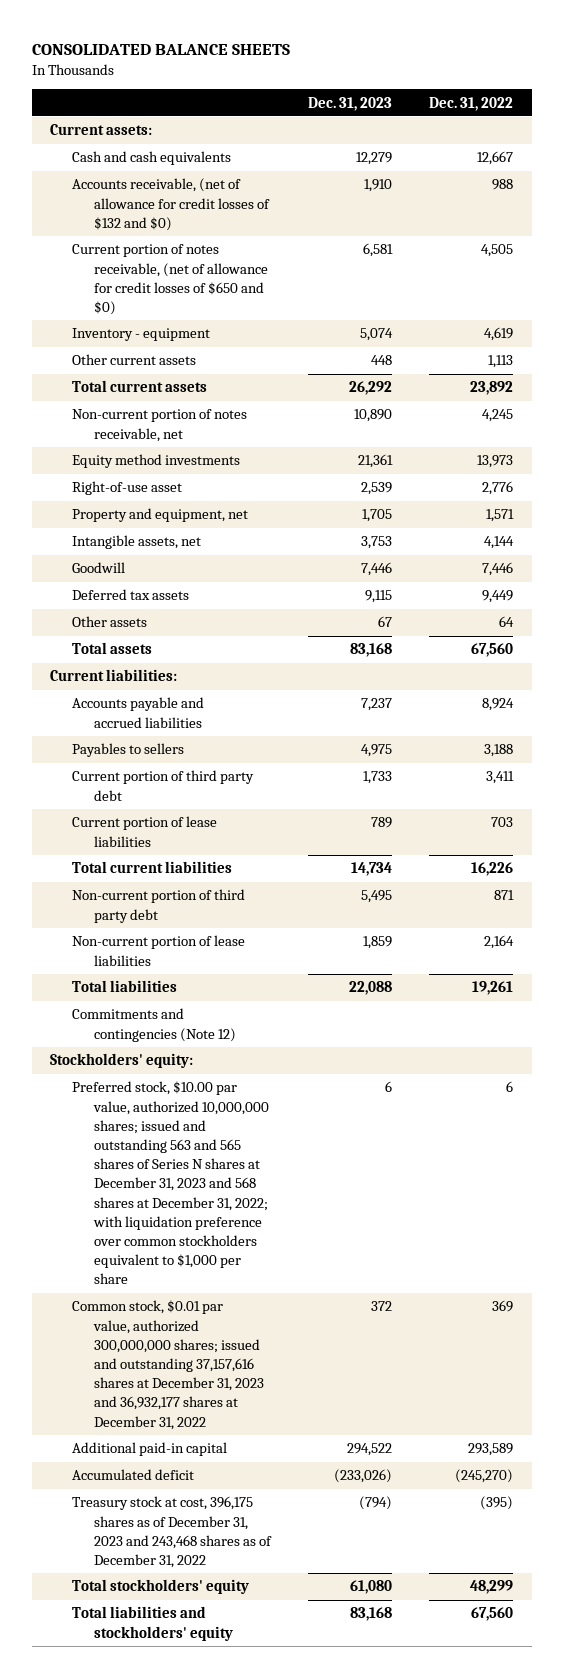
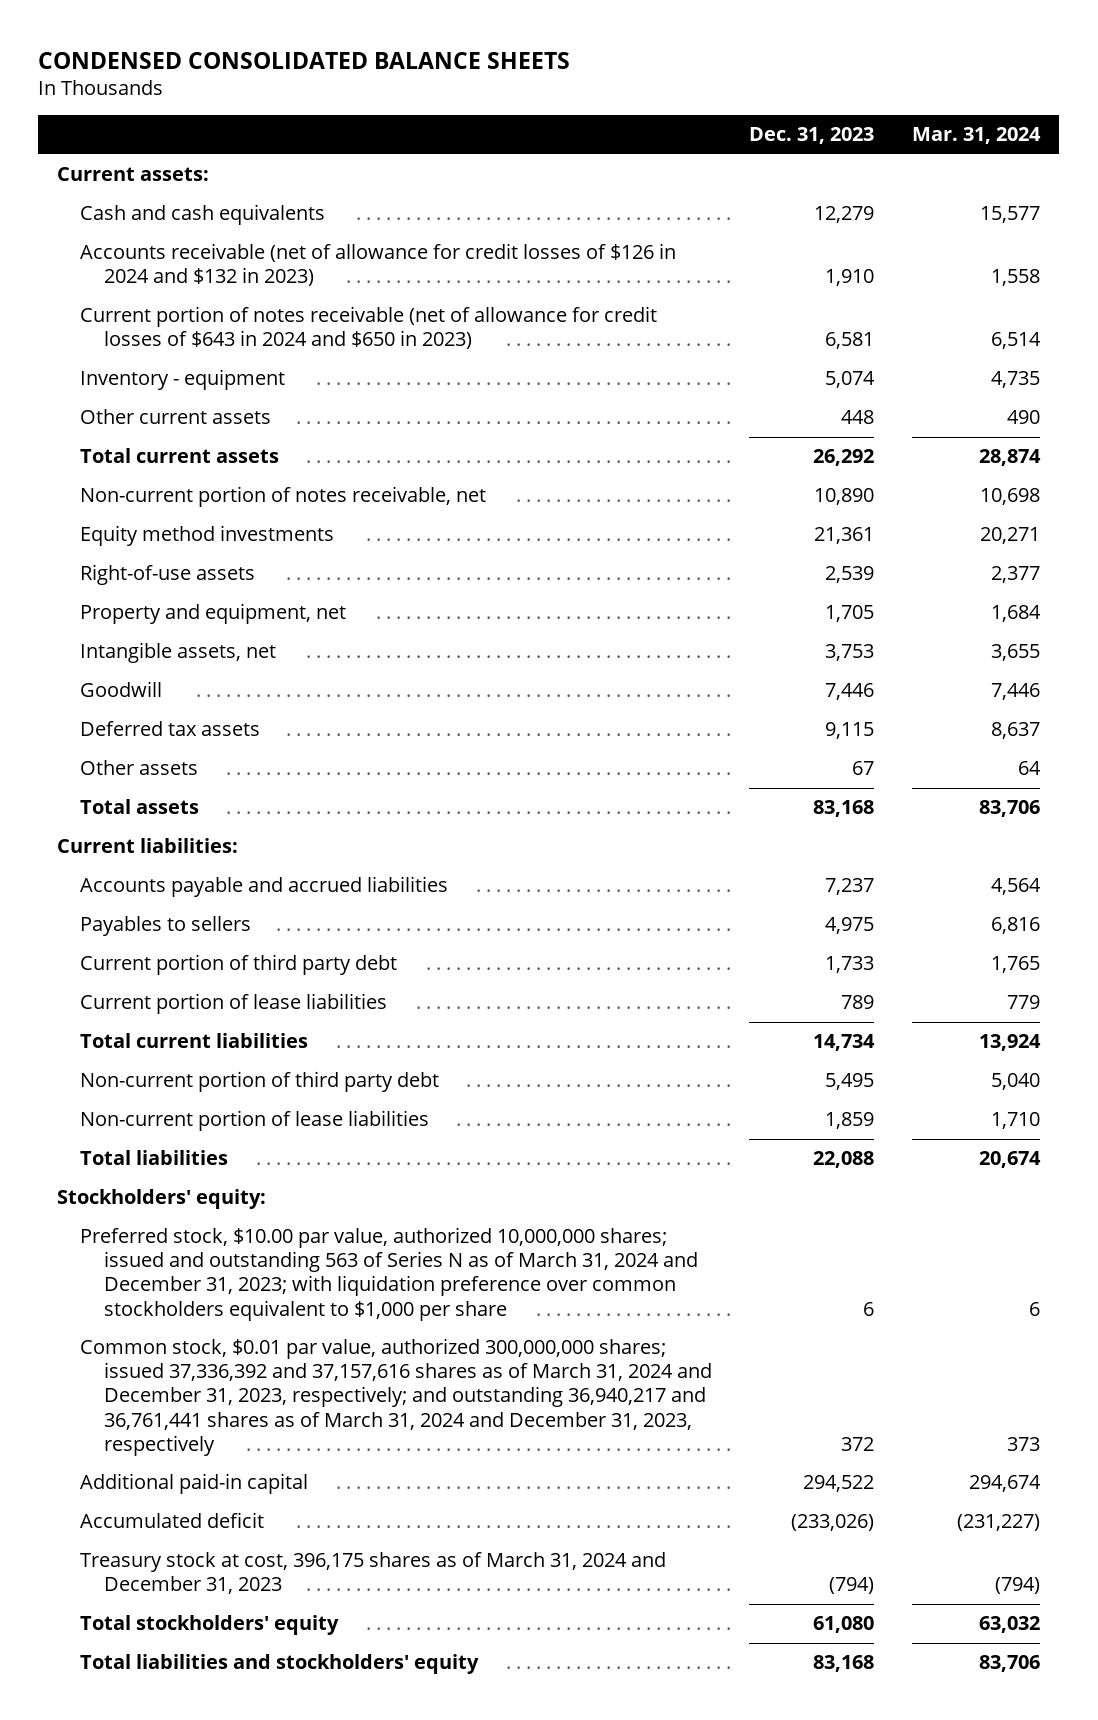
[31,43,290,55] CONSOLIDATED BALANCE SHEETS -> [38,51,571,69] CONDENSED CONSOLIDATED BALANCE SHEETS
[429,96,514,111] Dec. 31, 2022 -> none
none -> [912,127,1042,145] Mar. 31, 2024
[72,178,271,231] Accounts receivable, (net of allowance for credit losses of $132 and $0) -> [80,243,677,287] Accounts receivable (net of allowance for credit losses of $126 in 2024 and $132 in 2023)
[72,244,269,315] Current portion of notes receivable, (net of allowance for credit losses of $650 and $0) -> [80,306,658,350] Current portion of notes receivable (net of allowance for credit losses of $643 in 2024 and $650 in 2023)
[72,481,183,496] Right-of-use asset -> [80,564,256,586] Right-of-use assets
[72,1008,237,1042] Commitments and contingencies (Note 12) -> none
[72,1081,270,1285] Preferred stock, $10.00 par value, authorized 10,000,000 shares; issued and outstanding 563 and 565 shares of Series N shares at December 31, 2023 and 568 shares at December 31, 2022; with liquidation preference over common stockholders equivalent to $1,000 per share -> [80,1227,698,1321] Preferred stock, $10.00 par value, authorized 10,000,000 shares; issued and outstanding 563 of Series N as of March 31, 2024 and December 31, 2023; with liquidation preference over common stockholders equivalent to $1,000 per share
[72,1300,265,1430] Common stock, $0.01 par value, authorized 300,000,000 shares; issued and outstanding 37,157,616 shares at December 31, 2023 and 36,932,177 shares at December 31, 2022 -> [80,1338,712,1456] Common stock, $0.01 par value, authorized 300,000,000 shares; issued 37,336,392 and 37,157,616 shares as of March 31, 2024 and December 31, 2023, respectively; and outstanding 36,940,217 and 36,761,441 shares as of March 31, 2024 and December 31, 2023, respectively
[72,1496,273,1568] Treasury stock at cost, 396,175 shares as of December 31, 2023 and 243,468 shares as of December 31, 2022 -> [80,1552,667,1595] Treasury stock at cost, 396,175 shares as of March 31, 2024 and December 31, 2023

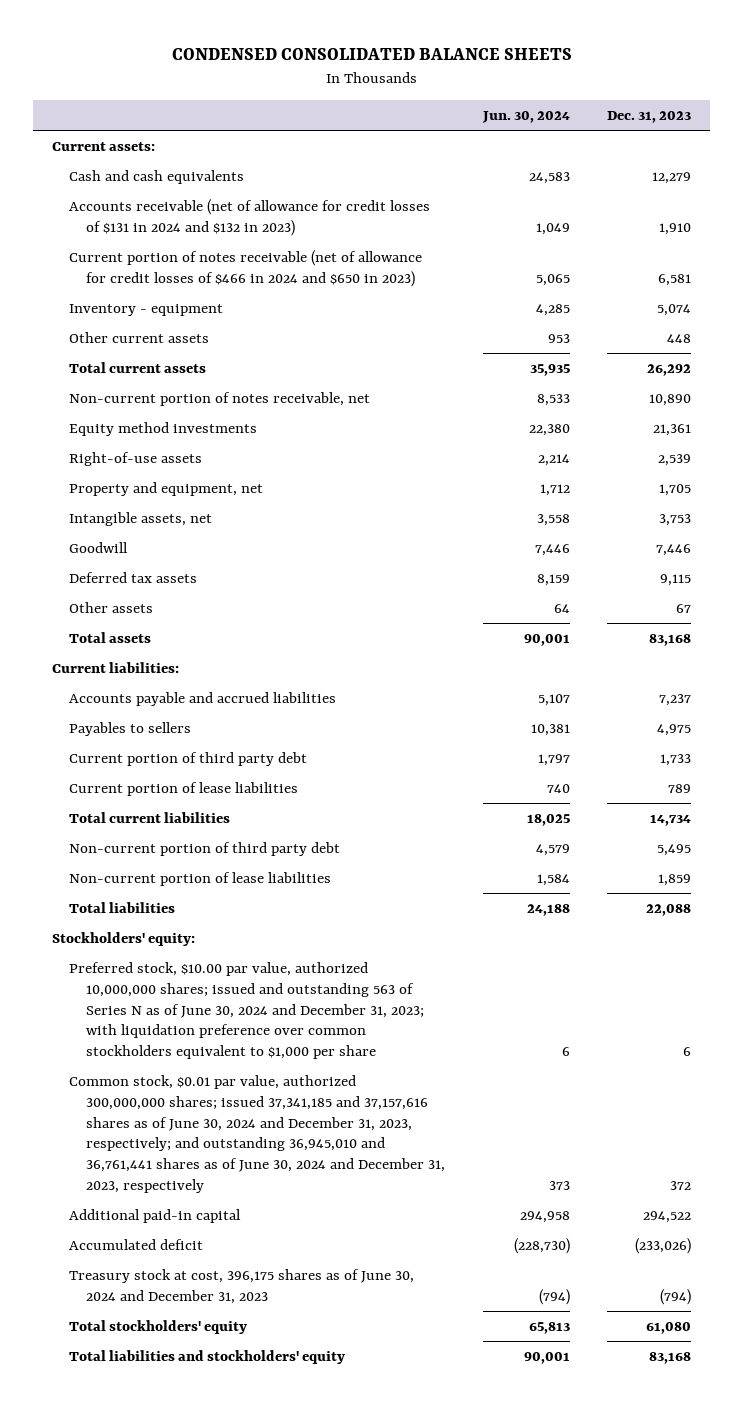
[912,127,1042,145] Mar. 31, 2024 -> none
none -> [481,111,570,124] Jun. 30, 2024
[80,243,677,287] Accounts receivable (net of allowance for credit losses of $126 in 2024 and $132 in 2023) -> [69,198,431,236] Accounts receivable (net of allowance for credit losses of $131 in 2024 and $132 in 2023)
[80,306,658,350] Current portion of notes receivable (net of allowance for credit losses of $643 in 2024 and $650 in 2023) -> [69,249,423,287] Current portion of notes receivable (net of allowance for credit losses of $466 in 2024 and $650 in 2023)
[80,1227,698,1321] Preferred stock, $10.00 par value, authorized 10,000,000 shares; issued and outstanding 563 of Series N as of March 31, 2024 and December 31, 2023; with liquidation preference over common stockholders equivalent to $1,000 per share -> [69,961,425,1060] Preferred stock, $10.00 par value, authorized 10,000,000 shares; issued and outstanding 563 of Series N as of June 30, 2024 and December 31, 2023; with liquidation preference over common stockholders equivalent to $1,000 per share
[80,1338,712,1456] Common stock, $0.01 par value, authorized 300,000,000 shares; issued 37,336,392 and 37,157,616 shares as of March 31, 2024 and December 31, 2023, respectively; and outstanding 36,940,217 and 36,761,441 shares as of March 31, 2024 and December 31, 2023, respectively -> [69,1074,446,1193] Common stock, $0.01 par value, authorized 300,000,000 shares; issued 37,341,185 and 37,157,616 shares as of June 30, 2024 and December 31, 2023, respectively; and outstanding 36,945,010 and 36,761,441 shares as of June 30, 2024 and December 31, 2023, respectively
[80,1552,667,1595] Treasury stock at cost, 396,175 shares as of March 31, 2024 and December 31, 2023 -> [69,1268,415,1304] Treasury stock at cost, 396,175 shares as of June 30, 2024 and December 31, 2023

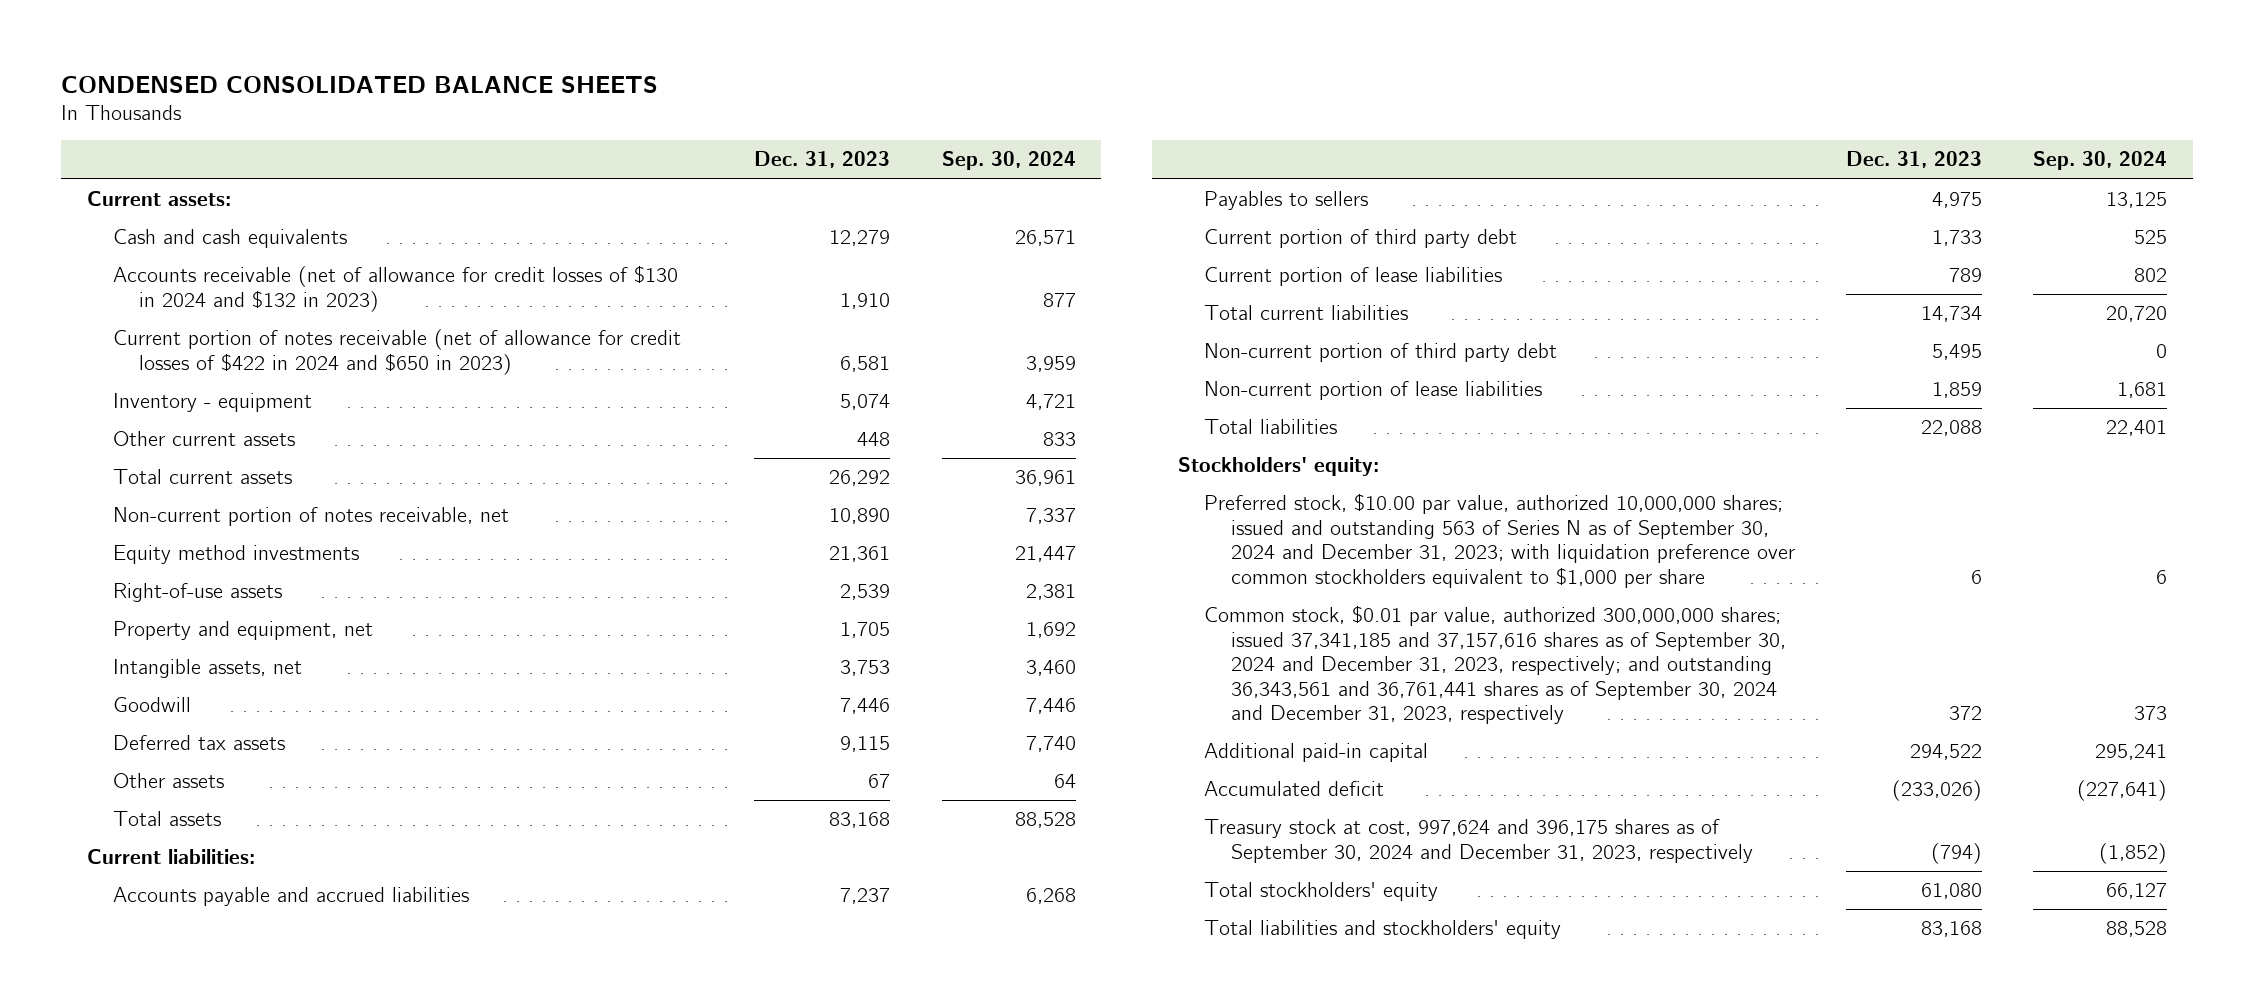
[481,111,570,124] Jun. 30, 2024 -> none
none -> [941,151,1076,171] Sep. 30, 2024
[69,198,431,236] Accounts receivable (net of allowance for credit losses of $131 in 2024 and $132 in 2023) -> [112,265,678,312] Accounts receivable (net of allowance for credit losses of $130 in 2024 and $132 in 2023)
[69,249,423,287] Current portion of notes receivable (net of allowance for credit losses of $466 in 2024 and $650 in 2023) -> [112,329,681,375] Current portion of notes receivable (net of allowance for credit losses of $422 in 2024 and $650 in 2023)
[69,961,425,1060] Preferred stock, $10.00 par value, authorized 10,000,000 shares; issued and outstanding 563 of Series N as of June 30, 2024 and December 31, 2023; with liquidation preference over common stockholders equivalent to $1,000 per share -> [1204,493,1795,588] Preferred stock, $10.00 par value, authorized 10,000,000 shares; issued and outstanding 563 of Series N as of September 30, 2024 and December 31, 2023; with liquidation preference over common stockholders equivalent to $1,000 per share
[69,1074,446,1193] Common stock, $0.01 par value, authorized 300,000,000 shares; issued 37,341,185 and 37,157,616 shares as of June 30, 2024 and December 31, 2023, respectively; and outstanding 36,945,010 and 36,761,441 shares as of June 30, 2024 and December 31, 2023, respectively -> [1204,605,1786,725] Common stock, $0.01 par value, authorized 300,000,000 shares; issued 37,341,185 and 37,157,616 shares as of September 30, 2024 and December 31, 2023, respectively; and outstanding 36,343,561 and 36,761,441 shares as of September 30, 2024 and December 31, 2023, respectively
[69,1268,415,1304] Treasury stock at cost, 396,175 shares as of June 30, 2024 and December 31, 2023 -> [1204,819,1753,863] Treasury stock at cost, 997,624 and 396,175 shares as of September 30, 2024 and December 31, 2023, respectively

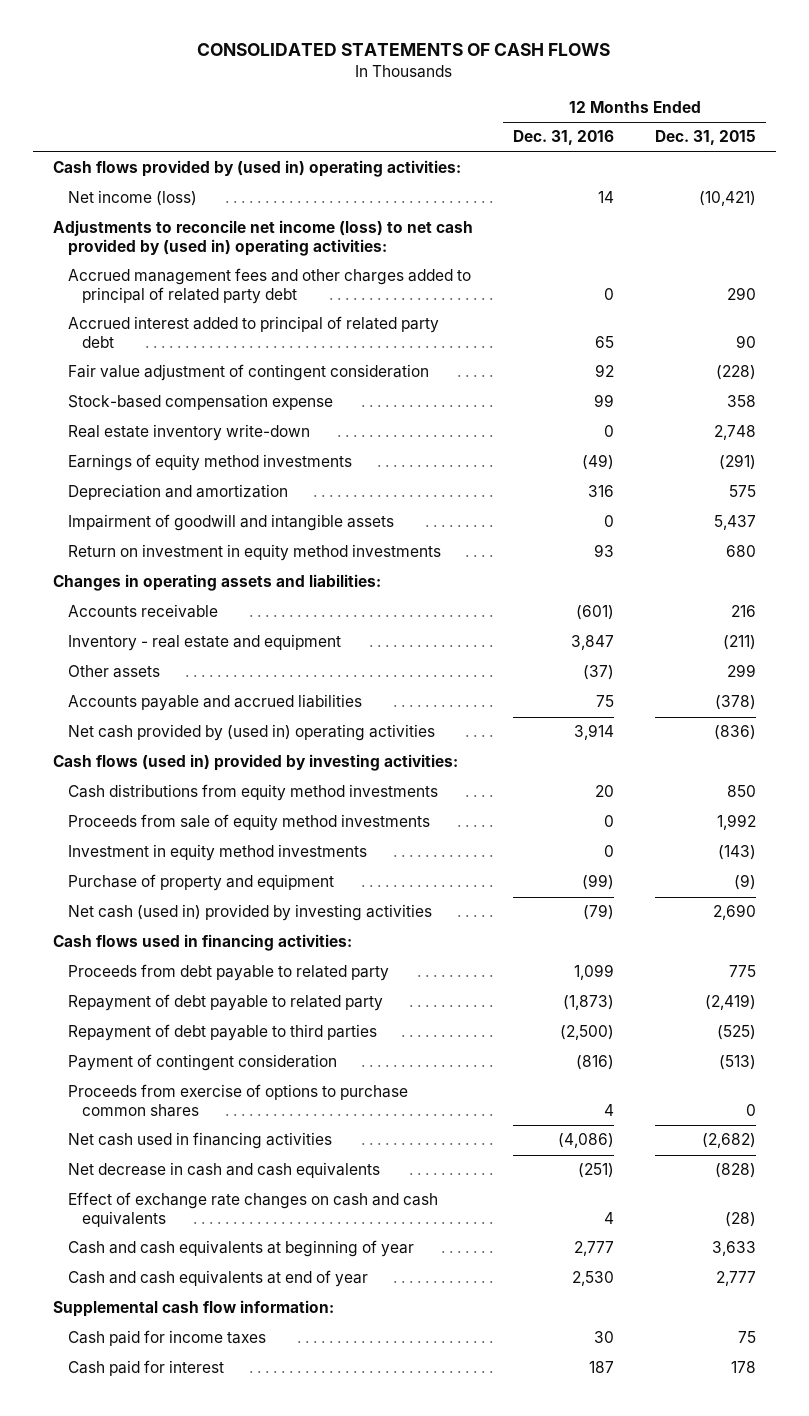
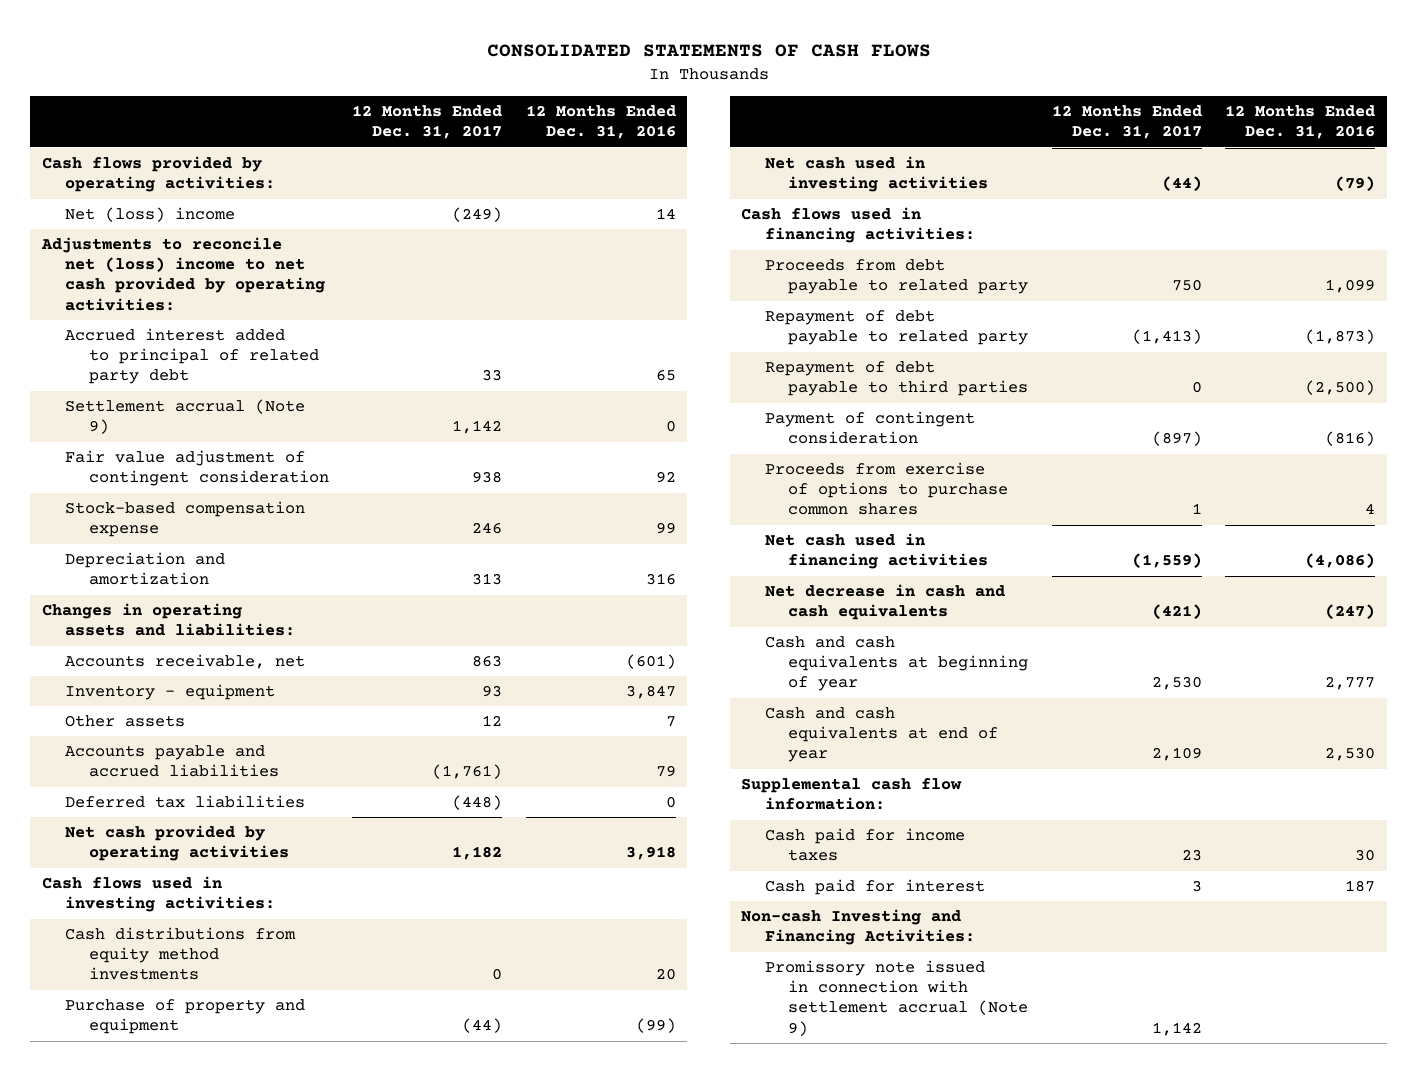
[655,130,757,146] Dec. 31, 2015 -> none
none -> [352,105,503,140] 12 Months Ended Dec. 31, 2017
[67,268,471,304] Accrued management fees and other charges added to principal of related party debt -> none
[52,160,461,178] Cash flows provided by (used in) operating activities: -> [41,156,276,193] Cash flows provided by operating activities:
[67,190,197,207] Net income (loss) -> [65,207,236,223] Net (loss) income
[52,220,473,256] Adjustments to reconcile net income (loss) to net cash provided by (used in) operating activities: -> [40,237,326,311] Adjustments to reconcile net (loss) income to net cash provided by operating activities:
none -> [65,399,306,435] Settlement accrual (Note 9)
[67,424,310,442] Real estate inventory write-down -> none
[67,454,352,472] Earnings of equity method investments -> none
[67,514,394,532] Impairment of goodwill and intangible assets -> none
[67,544,441,562] Return on investment in equity method investments -> none
[67,604,218,619] Accounts receivable -> [65,654,306,670] Accounts receivable, net
[67,634,341,652] Inventory - real estate and equipment -> [65,684,276,701] Inventory - equipment
[583,665,615,681] (37) -> [665,716,676,728] 7
[596,695,615,708] 75 -> [655,765,676,778] 79
none -> [65,795,306,809] Deferred tax liabilities
[67,724,435,742] Net cash provided by (used in) operating activities -> [65,825,289,862] Net cash provided by operating activities
[574,724,615,741] 3,914 -> [625,846,676,861] 3,918
[52,754,458,772] Cash flows (used in) provided by investing activities: -> [41,876,276,913] Cash flows used in investing activities:
[67,814,430,832] Proceeds from sale of equity method investments -> none
[67,844,367,862] Investment in equity method investments -> none
[67,904,432,922] Net cash (used in) provided by investing activities -> [764,156,989,193] Net cash used in investing activities
[67,1192,438,1227] Effect of exchange rate changes on cash and cash equivalents -> none
[578,1163,615,1179] (251) -> [1325,604,1376,620] (247)
none -> [741,909,975,946] Non-cash Investing and Financing Activities:
none -> [764,960,1029,1036] Promissory note issued in connection with settlement accrual (Note 9)

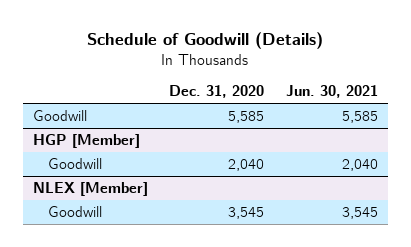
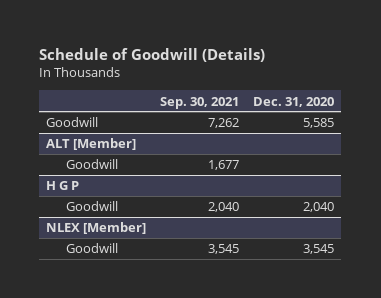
[285,85,378,99] Jun. 30, 2021 -> none
none -> [160,96,240,109] Sep. 30, 2021
none -> [46,138,137,151] ALT [Member]
none -> [66,159,119,170] Goodwill
[33,133,141,148] HGP [Member] -> [46,181,80,191] H G P

